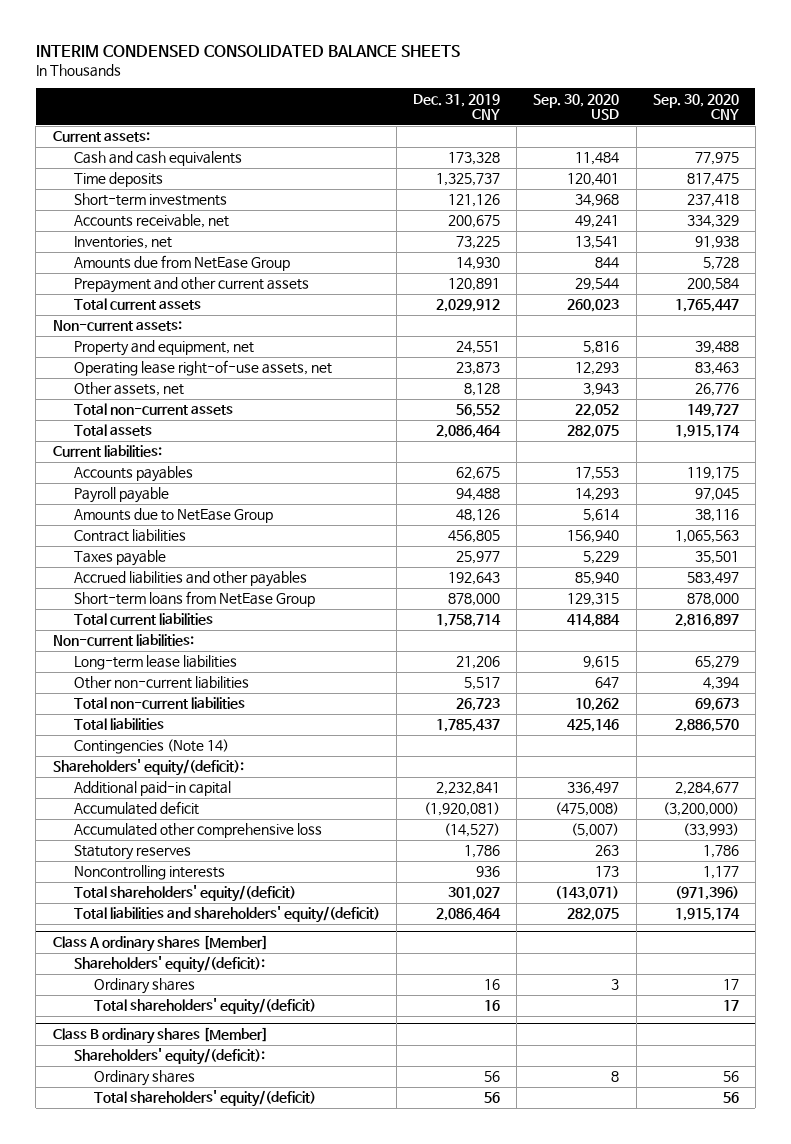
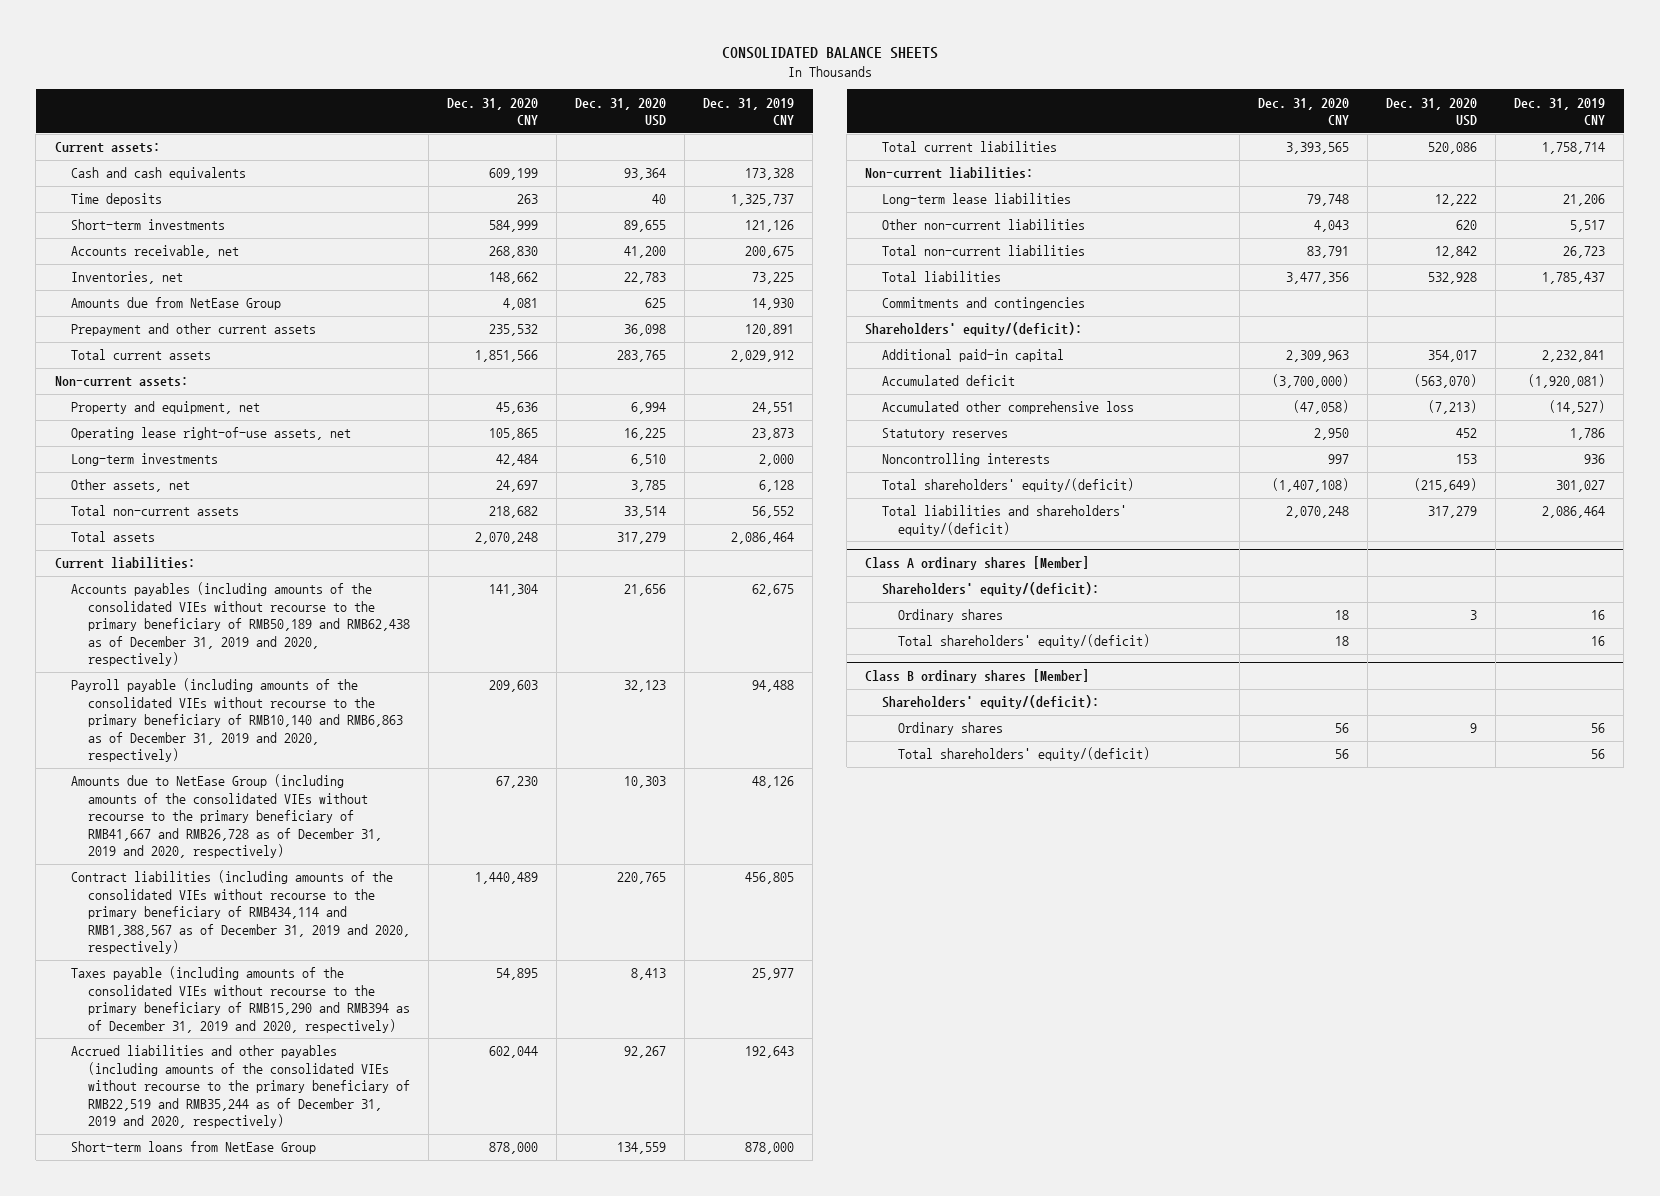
[35,44,460,57] INTERIM CONDENSED CONSOLIDATED BALANCE SHEETS -> [721,47,938,60] CONSOLIDATED BALANCE SHEETS
[533,93,620,121] Sep. 30, 2020 USD -> none
[652,93,739,121] Sep. 30, 2020 CNY -> none
none -> [446,97,538,125] Dec. 31, 2020 CNY
none -> [574,97,666,126] Dec. 31, 2020 USD
none -> [71,453,219,467] Long-term investments
[463,383,500,397] 8,128 -> [759,480,795,493] 6,128
[73,466,193,483] Accounts payables -> [71,582,410,667] Accounts payables (including amounts of the consolidated VIEs without recourse to the primary beneficiary of RMB50,189 and RMB62,438 as of December 31, 2019 and 2020, respectively)
[73,487,169,504] Payroll payable -> [71,678,403,763] Payroll payable (including amounts of the consolidated VIEs without recourse to the primary beneficiary of RMB10,140 and RMB6,863 as of December 31, 2019 and 2020, respectively)
[73,508,273,524] Amounts due to NetEase Group -> [71,774,382,859] Amounts due to NetEase Group (including amounts of the consolidated VIEs without recourse to the primary beneficiary of RMB41,667 and RMB26,728 as of December 31, 2019 and 2020, respectively)
[73,529,186,543] Contract liabilities -> [71,870,410,955] Contract liabilities (including amounts of the consolidated VIEs without recourse to the primary beneficiary of RMB434,114 and RMB1,388,567 as of December 31, 2019 and 2020, respectively)
[73,550,166,567] Taxes payable -> [71,966,410,1033] Taxes payable (including amounts of the consolidated VIEs without recourse to the primary beneficiary of RMB15,290 and RMB394 as of December 31, 2019 and 2020, respectively)
[73,571,307,588] Accrued liabilities and other payables -> [71,1045,410,1129] Accrued liabilities and other payables (including amounts of the consolidated VIEs without recourse to the primary beneficiary of RMB22,519 and RMB35,244 as of December 31, 2019 and 2020, respectively)
[73,739,229,755] Contingencies (Note 14) -> [881,297,1085,311] Commitments and contingencies

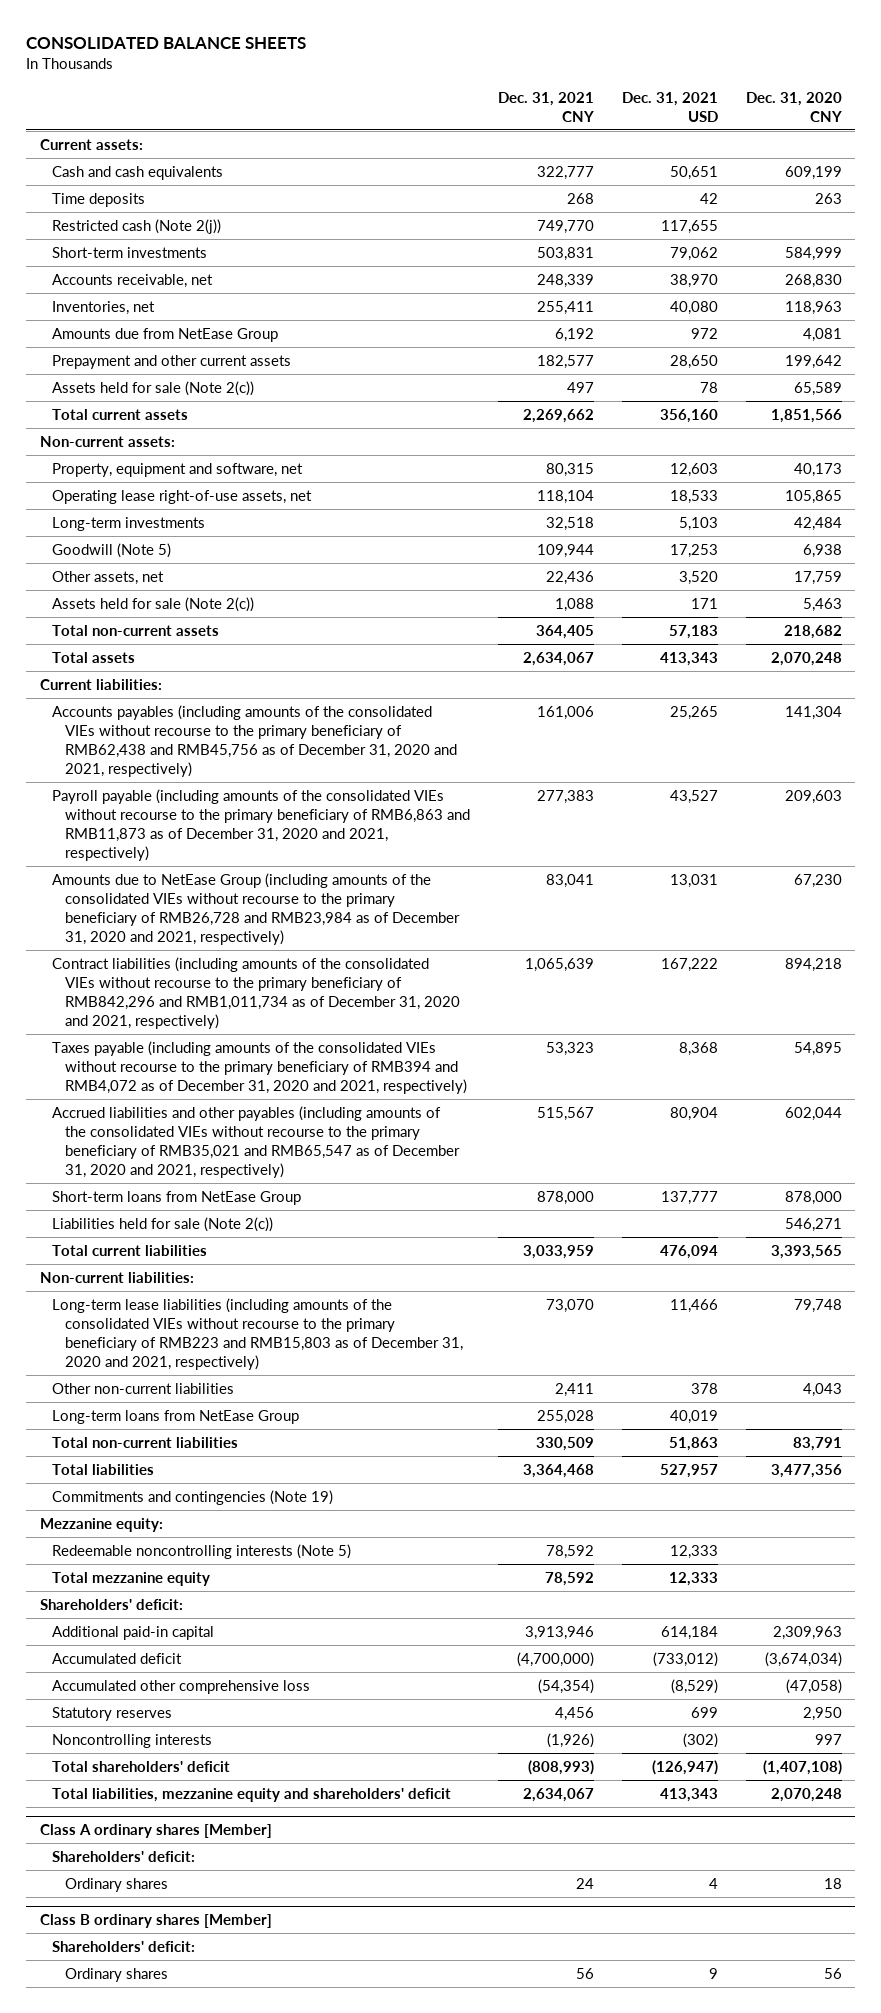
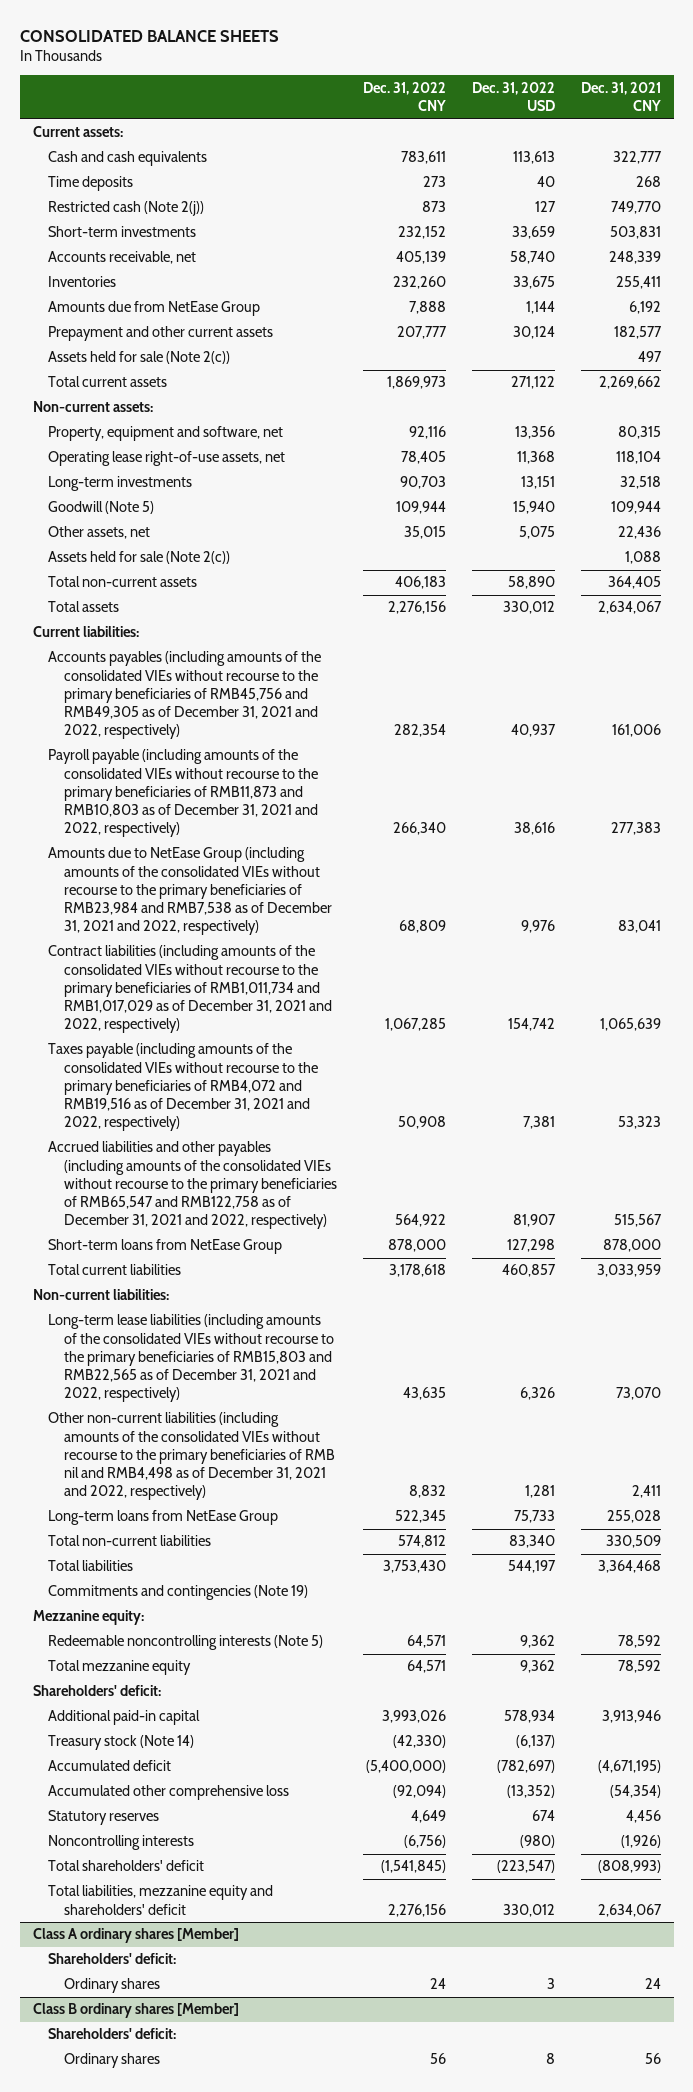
[621,91,718,122] Dec. 31, 2021 USD -> none
[745,91,842,122] Dec. 31, 2020 CNY -> none
none -> [362,81,446,112] Dec. 31, 2022 CNY
none -> [471,81,555,112] Dec. 31, 2022 USD
[52,300,156,315] Inventories, net -> [48,276,117,288] Inventories
[52,704,458,777] Accounts payables (including amounts of the consolidated VIEs without recourse to the primary beneficiary of RMB62,438 and RMB45,756 as of December 31, 2020 and 2021, respectively) -> [48,651,322,740] Accounts payables (including amounts of the consolidated VIEs without recourse to the primary beneficiaries of RMB45,756 and RMB49,305 as of December 31, 2021 and 2022, respectively)
[52,788,471,861] Payroll payable (including amounts of the consolidated VIEs without recourse to the primary beneficiary of RMB6,863 and RMB11,873 as of December 31, 2020 and 2021, respectively) -> [48,749,318,838] Payroll payable (including amounts of the consolidated VIEs without recourse to the primary beneficiaries of RMB11,873 and RMB10,803 as of December 31, 2021 and 2022, respectively)
[52,872,461,945] Amounts due to NetEase Group (including amounts of the consolidated VIEs without recourse to the primary beneficiary of RMB26,728 and RMB23,984 as of December 31, 2020 and 2021, respectively) -> [48,847,332,936] Amounts due to NetEase Group (including amounts of the consolidated VIEs without recourse to the primary beneficiaries of RMB23,984 and RMB7,538 as of December 31, 2021 and 2022, respectively)
[52,956,461,1029] Contract liabilities (including amounts of the consolidated VIEs without recourse to the primary beneficiary of RMB842,296 and RMB1,011,734 as of December 31, 2020 and 2021, respectively) -> [48,945,332,1034] Contract liabilities (including amounts of the consolidated VIEs without recourse to the primary beneficiaries of RMB1,011,734 and RMB1,017,029 as of December 31, 2021 and 2022, respectively)
[52,1040,468,1094] Taxes payable (including amounts of the consolidated VIEs without recourse to the primary beneficiary of RMB394 and RMB4,072 as of December 31, 2020 and 2021, respectively) -> [48,1043,318,1132] Taxes payable (including amounts of the consolidated VIEs without recourse to the primary beneficiaries of RMB4,072 and RMB19,516 as of December 31, 2021 and 2022, respectively)
[52,1105,461,1178] Accrued liabilities and other payables (including amounts of the consolidated VIEs without recourse to the primary beneficiary of RMB35,021 and RMB65,547 as of December 31, 2020 and 2021, respectively) -> [48,1141,337,1230] Accrued liabilities and other payables (including amounts of the consolidated VIEs without recourse to the primary beneficiaries of RMB65,547 and RMB122,758 as of December 31, 2021 and 2022, respectively)
[52,1216,274,1232] Liabilities held for sale (Note 2(c)) -> none
[52,1297,464,1370] Long-term lease liabilities (including amounts of the consolidated VIEs without recourse to the primary beneficiary of RMB223 and RMB15,803 as of December 31, 2020 and 2021, respectively) -> [48,1314,334,1403] Long-term lease liabilities (including amounts of the consolidated VIEs without recourse to the primary beneficiaries of RMB15,803 and RMB22,565 as of December 31, 2021 and 2022, respectively)
[52,1382,235,1394] Other non-current liabilities -> [48,1412,335,1501] Other non-current liabilities (including amounts of the consolidated VIEs without recourse to the primary beneficiaries of RMB nil and RMB4,498 as of December 31, 2021 and 2022, respectively)
none -> [48,1735,195,1751] Treasury stock (Note 14)
[516,1651,594,1667] (4,700,000) -> [597,1760,661,1774] (4,671,195)

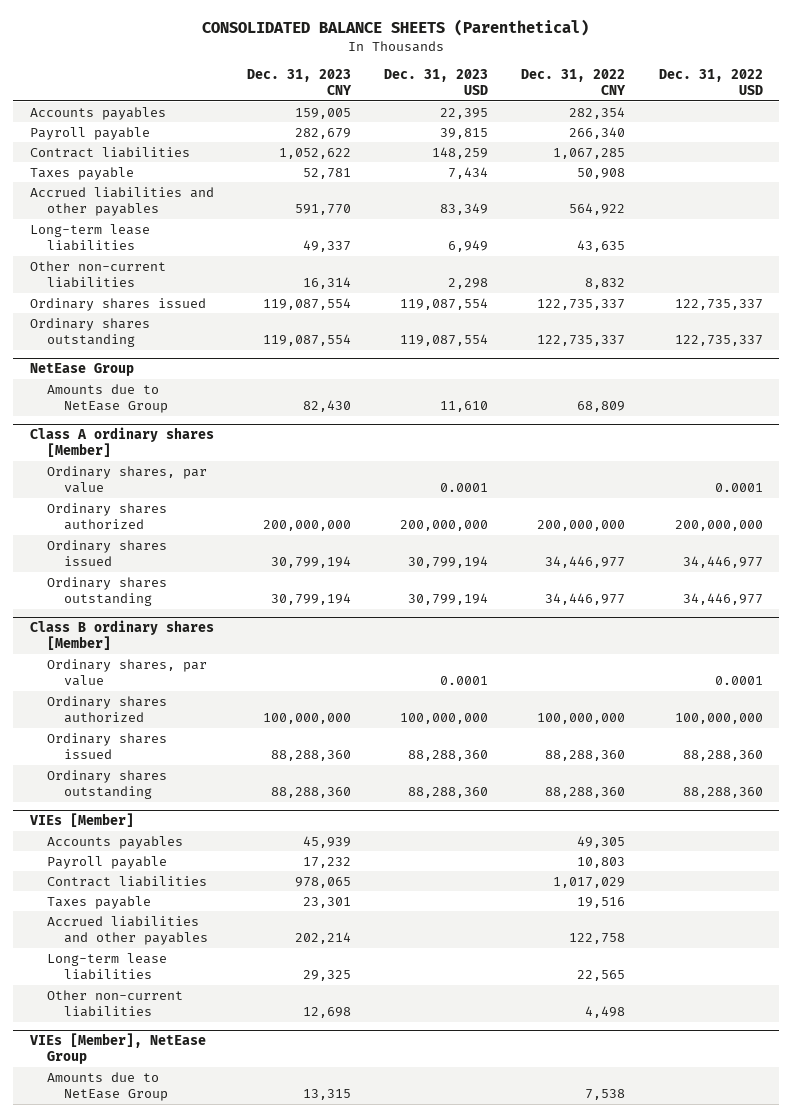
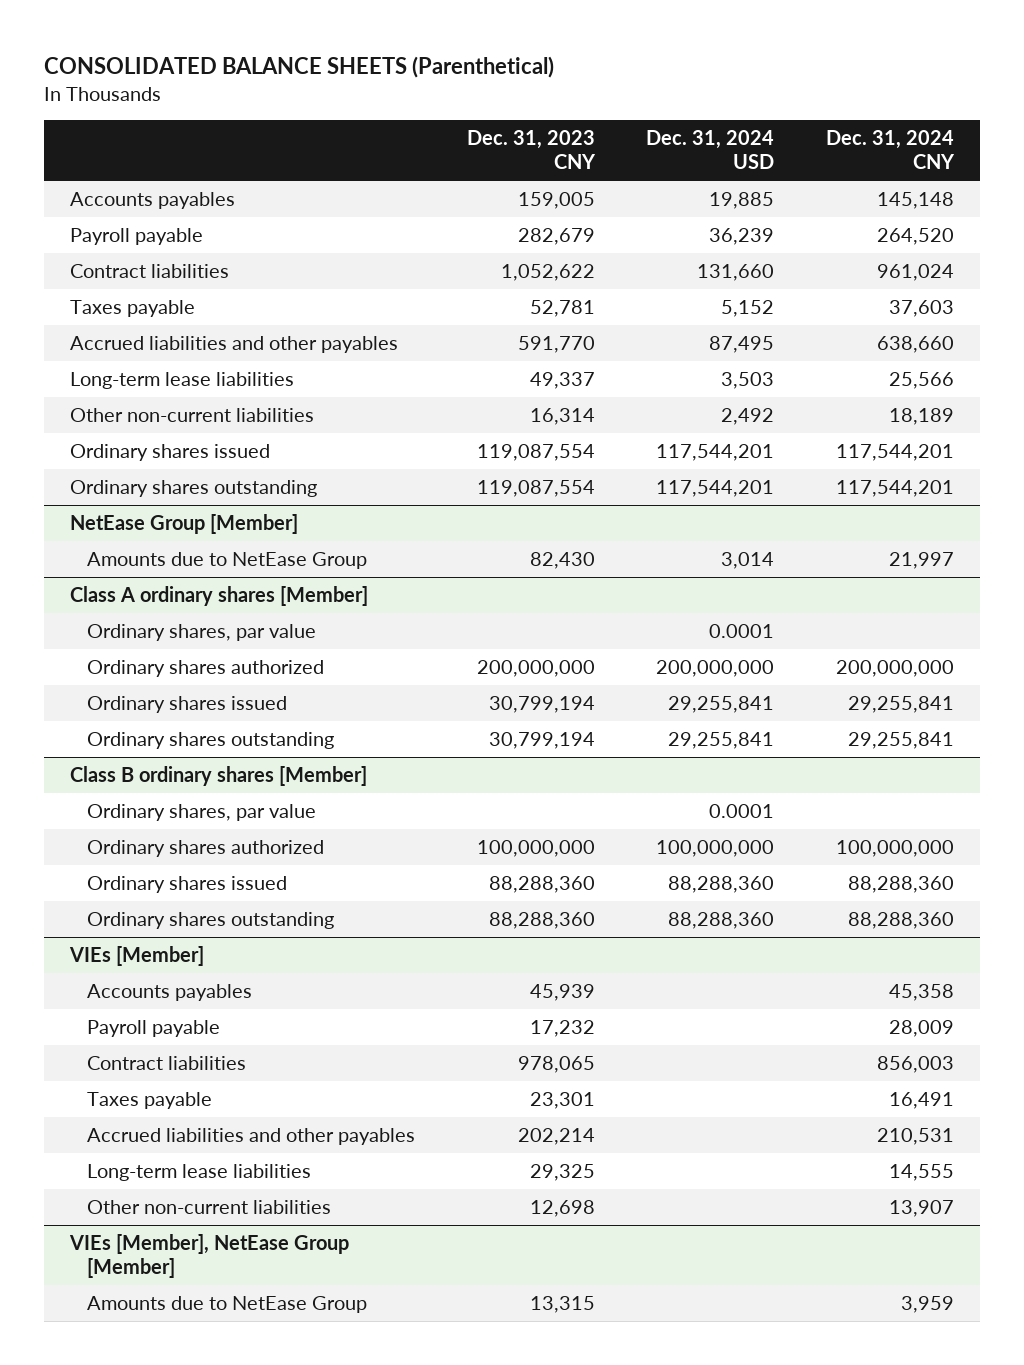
[384,68,489,96] Dec. 31, 2023 USD -> none
[521,68,627,96] Dec. 31, 2022 CNY -> none
[658,68,763,96] Dec. 31, 2022 USD -> none
none -> [646,130,775,170] Dec. 31, 2024 USD
none -> [825,130,955,170] Dec. 31, 2024 CNY
[29,362,134,376] NetEase Group -> [70,514,299,535] NetEase Group [Member]
[29,1032,206,1065] VIEs [Member], NetEase Group -> [69,1234,350,1279] VIEs [Member], NetEase Group [Member]

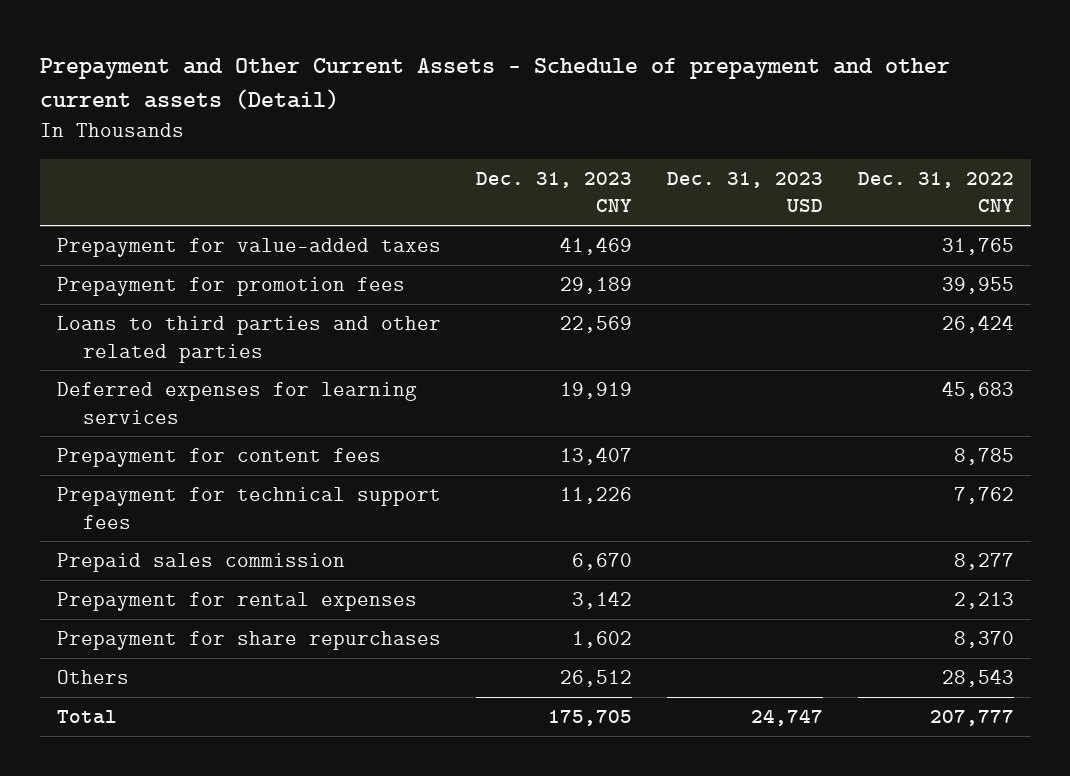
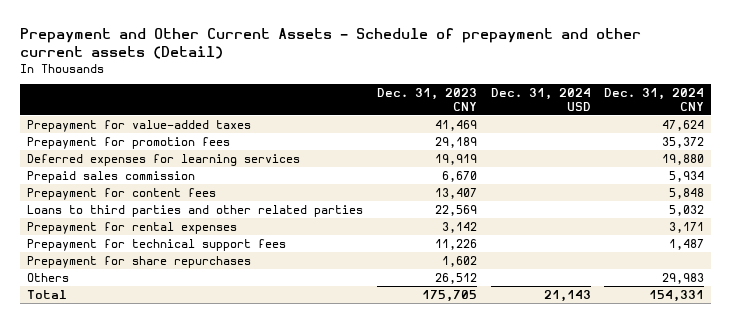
[666,171,823,213] Dec. 31, 2023 USD -> none
[857,171,1014,213] Dec. 31, 2022 CNY -> none
none -> [490,88,591,111] Dec. 31, 2024 USD
none -> [604,88,705,111] Dec. 31, 2024 CNY
[56,448,381,468] Prepayment for content fees -> [27,187,217,200] Prepayment for content fees
[56,316,441,363] Loans to third parties and other related parties -> [27,204,364,217] Loans to third parties and other related parties
[56,487,441,529] Prepayment for technical support fees -> [27,238,287,251] Prepayment for technical support fees

